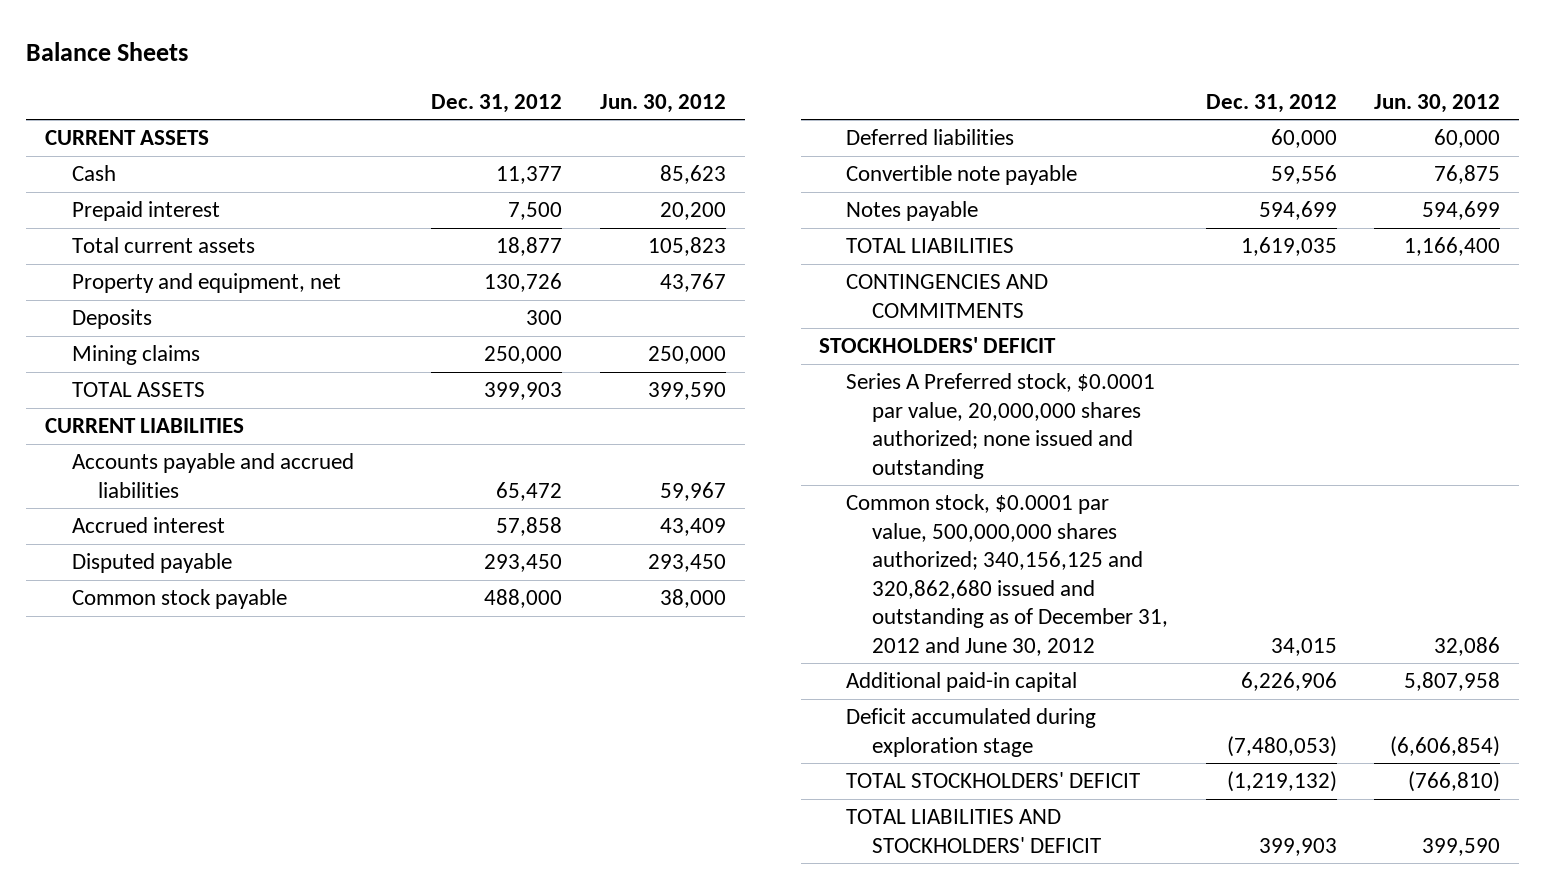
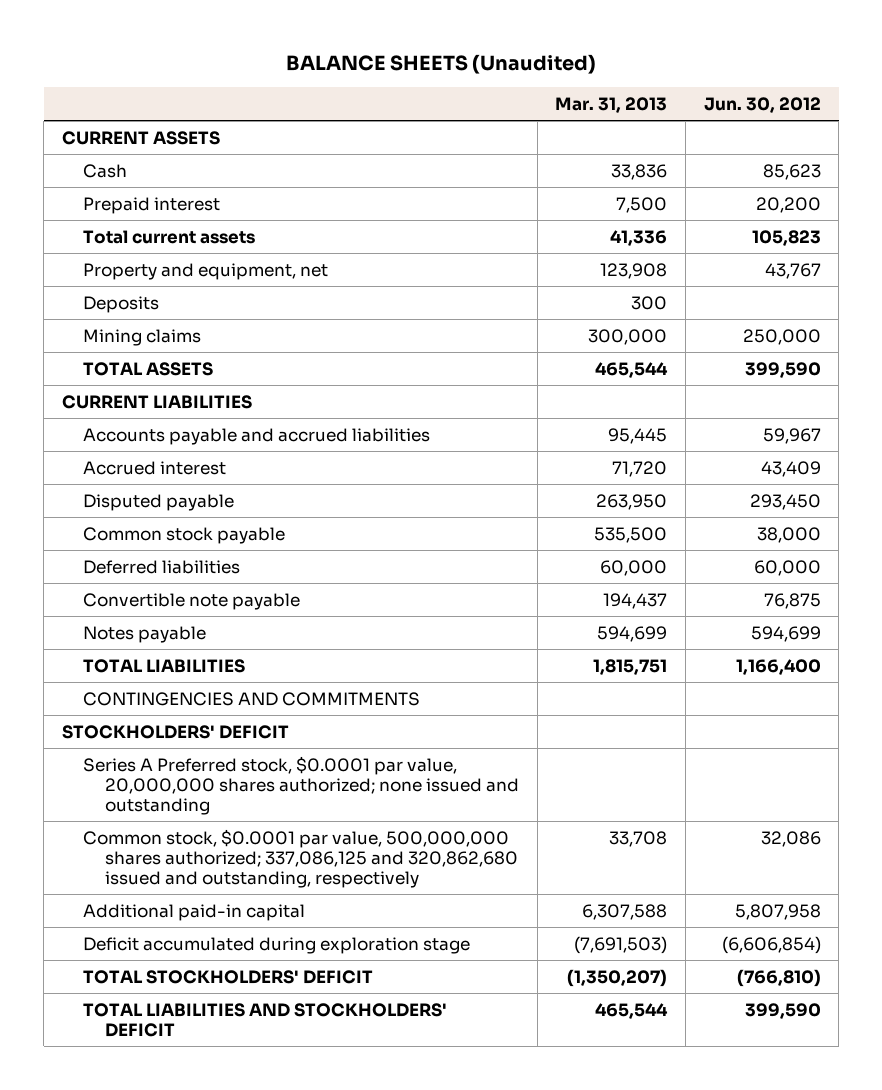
[26,42,189,62] Balance Sheets -> [286,54,597,75] BALANCE SHEETS (Unaudited)
[431,93,563,113] Dec. 31, 2012 -> none
none -> [555,96,668,113] Mar. 31, 2013
[845,494,1169,656] Common stock, $0.0001 par value, 500,000,000 shares authorized; 340,156,125 and 320,862,680 issued and outstanding as of December 31, 2012 and June 30, 2012 -> [83,828,519,889] Common stock, $0.0001 par value, 500,000,000 shares authorized; 337,086,125 and 320,862,680 issued and outstanding, respectively

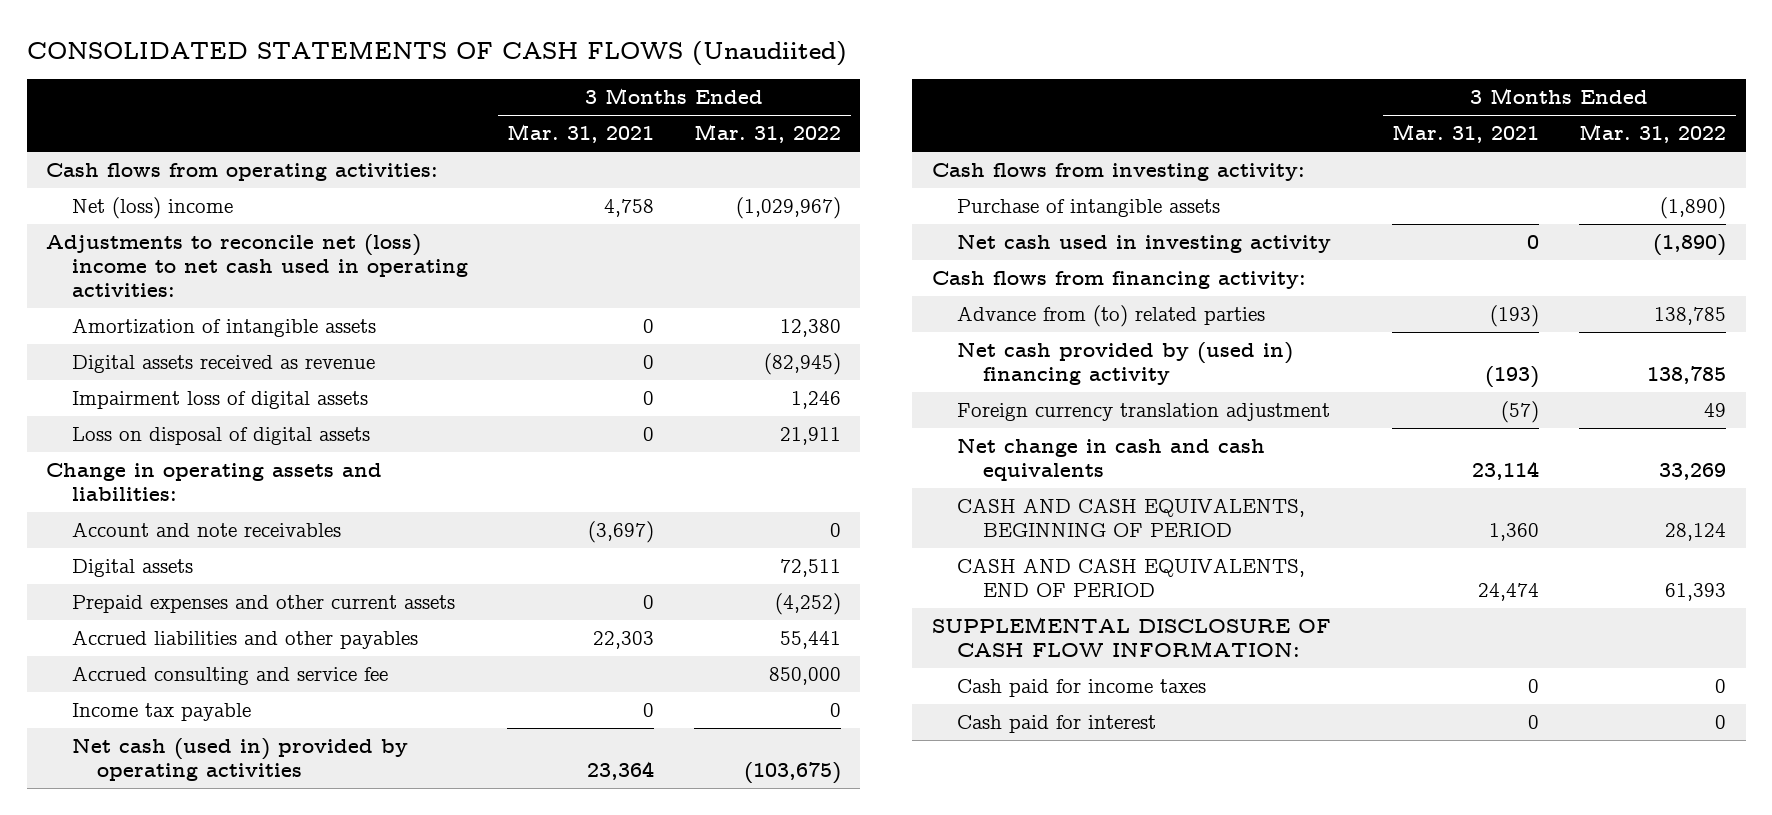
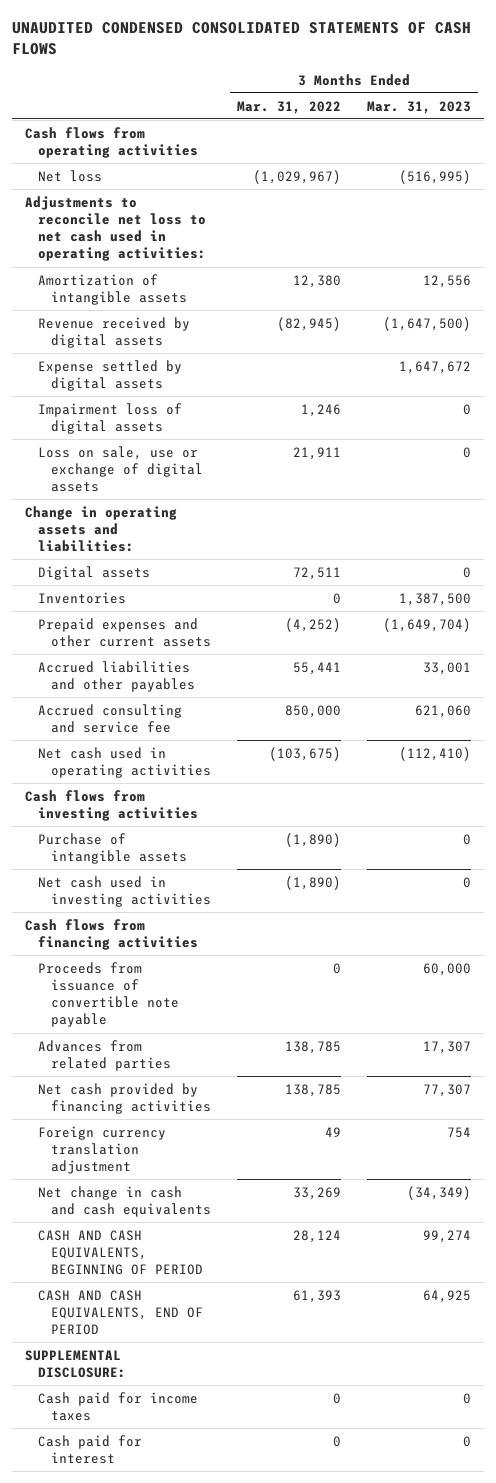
[26,40,847,66] CONSOLIDATED STATEMENTS OF CASH FLOWS (Unaudiited) -> [11,21,471,55] UNAUDITED CONDENSED CONSOLIDATED STATEMENTS OF CASH FLOWS
[507,124,655,144] Mar. 31, 2021 -> none
none -> [366,100,471,114] Mar. 31, 2023
[46,163,439,182] Cash flows from operating activities: -> [24,126,198,158] Cash flows from operating activities
[71,197,233,220] Net (loss) income -> [37,169,102,182] Net loss
[46,234,468,298] Adjustments to reconcile net (loss) income to net cash used in operating activities: -> [24,195,206,262] Adjustments to reconcile net loss to net cash used in operating activities:
[71,355,375,374] Digital assets received as revenue -> [37,316,190,348] Revenue received by digital assets
none -> [37,359,182,391] Expense settled by digital assets
[71,427,370,446] Loss on disposal of digital assets -> [37,445,203,493] Loss on sale, use or exchange of digital assets
[71,522,341,538] Account and note receivables -> none
none -> [37,591,126,604] Inventories
[71,703,251,722] Income tax payable -> none
[71,738,408,782] Net cash (used in) provided by operating activities -> [37,746,211,778] Net cash used in operating activities
[931,163,1305,182] Cash flows from investing activity: -> [24,789,198,821] Cash flows from investing activities
[957,234,1332,254] Net cash used in investing activity -> [37,875,211,907] Net cash used in investing activities
[931,271,1306,290] Cash flows from financing activity: -> [24,918,198,950] Cash flows from financing activities
none -> [37,961,179,1028] Proceeds from issuance of convertible note payable
[957,305,1266,328] Advance from (to) related parties -> [37,1039,171,1071] Advances from related parties
[957,342,1294,386] Net cash provided by (used in) financing activity -> [37,1082,211,1114] Net cash provided by financing activities
[931,617,1331,658] SUPPLEMENTAL DISCLOSURE OF CASH FLOW INFORMATION: -> [24,1349,126,1378] SUPPLEMENTAL DISCLOSURE:

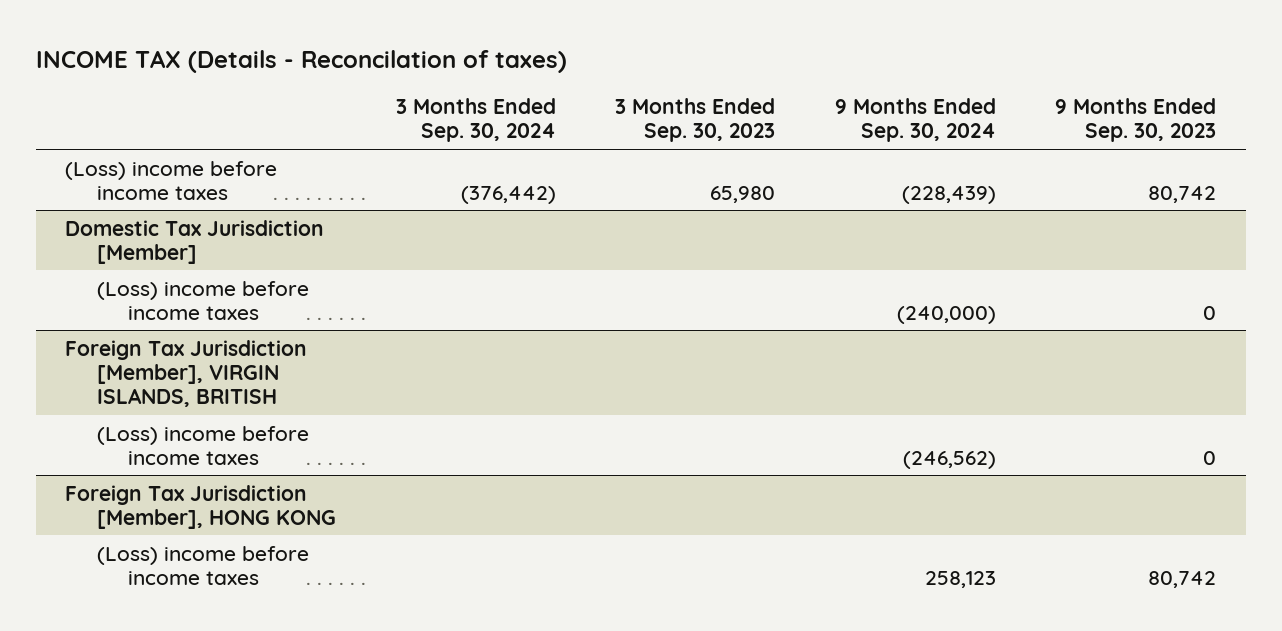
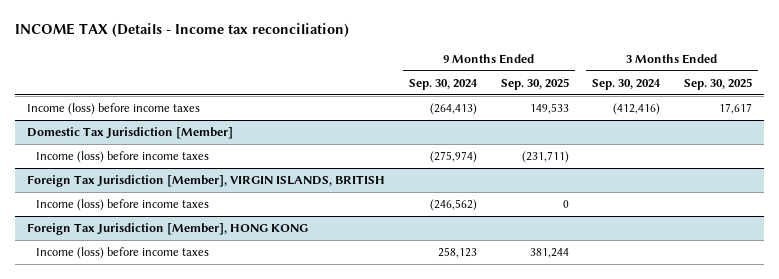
[35,49,567,73] INCOME TAX (Details - Reconcilation of taxes) -> [14,23,349,38] INCOME TAX (Details - Income tax reconciliation)
[615,98,776,143] 3 Months Ended Sep. 30, 2023 -> none
[1055,98,1217,143] 9 Months Ended Sep. 30, 2023 -> none
none -> [500,78,569,91] Sep. 30, 2025
none -> [684,78,753,91] Sep. 30, 2025
[65,160,278,200] (Loss) income before income taxes -> [26,103,200,116] Income (loss) before income taxes
[460,185,556,204] (376,442) -> [613,103,661,116] (412,416)
[901,185,996,204] (228,439) -> [429,103,477,116] (264,413)
[96,280,309,320] (Loss) income before income taxes -> [35,151,209,164] Income (loss) before income taxes
[896,305,996,324] (240,000) -> [429,151,477,164] (275,974)
[96,425,309,465] (Loss) income before income taxes -> [35,199,209,212] Income (loss) before income taxes
[96,545,309,585] (Loss) income before income taxes -> [35,247,209,260] Income (loss) before income taxes

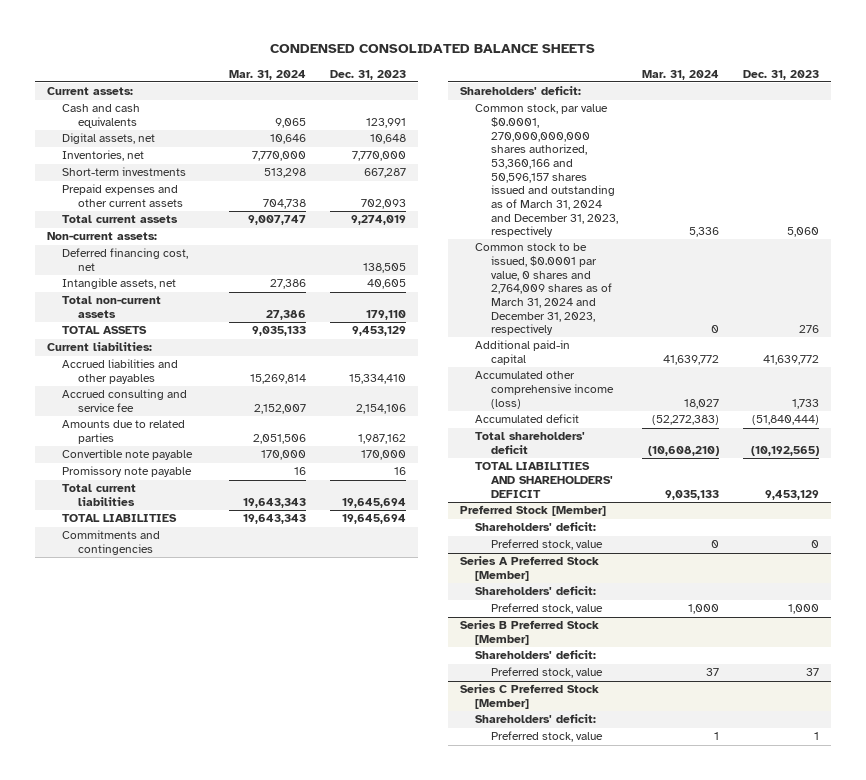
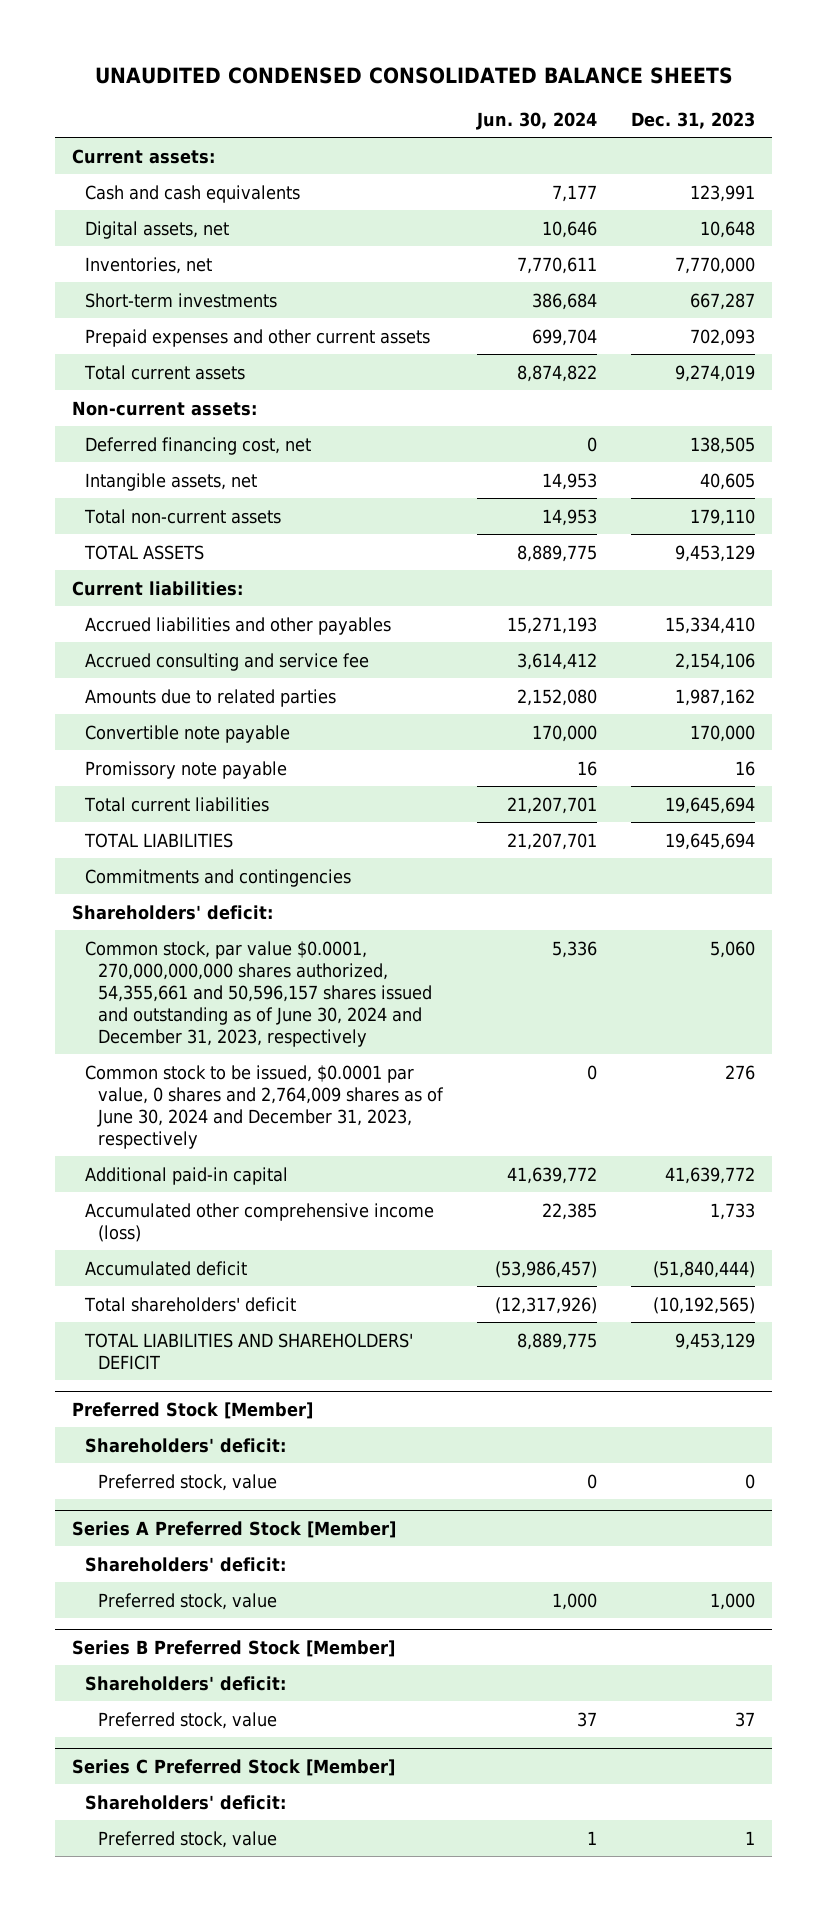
[270,44,596,54] CONDENSED CONSOLIDATED BALANCE SHEETS -> [94,67,733,85] UNAUDITED CONDENSED CONSOLIDATED BALANCE SHEETS
[228,69,306,80] Mar. 31, 2024 -> none
none -> [476,111,598,130] Jun. 30, 2024
[475,104,618,238] Common stock, par value $0.0001, 270,000,000,000 shares authorized, 53,360,166 and 50,596,157 shares issued and outstanding as of March 31, 2024 and December 31, 2023, respectively -> [85,940,433,1047] Common stock, par value $0.0001, 270,000,000,000 shares authorized, 54,355,661 and 50,596,157 shares issued and outstanding as of June 30, 2024 and December 31, 2023, respectively
[475,243,612,336] Common stock to be issued, $0.0001 par value, 0 shares and 2,764,009 shares as of March 31, 2024 and December 31, 2023, respectively -> [85,1064,445,1149] Common stock to be issued, $0.0001 par value, 0 shares and 2,764,009 shares as of June 30, 2024 and December 31, 2023, respectively

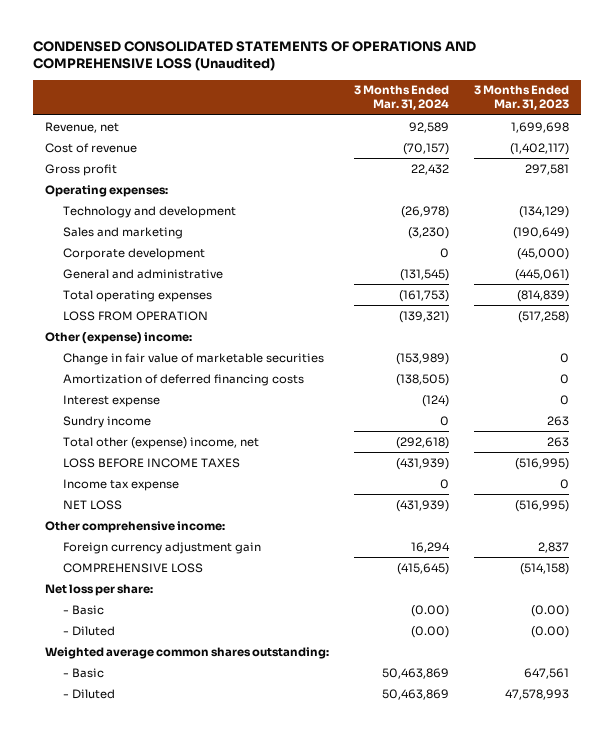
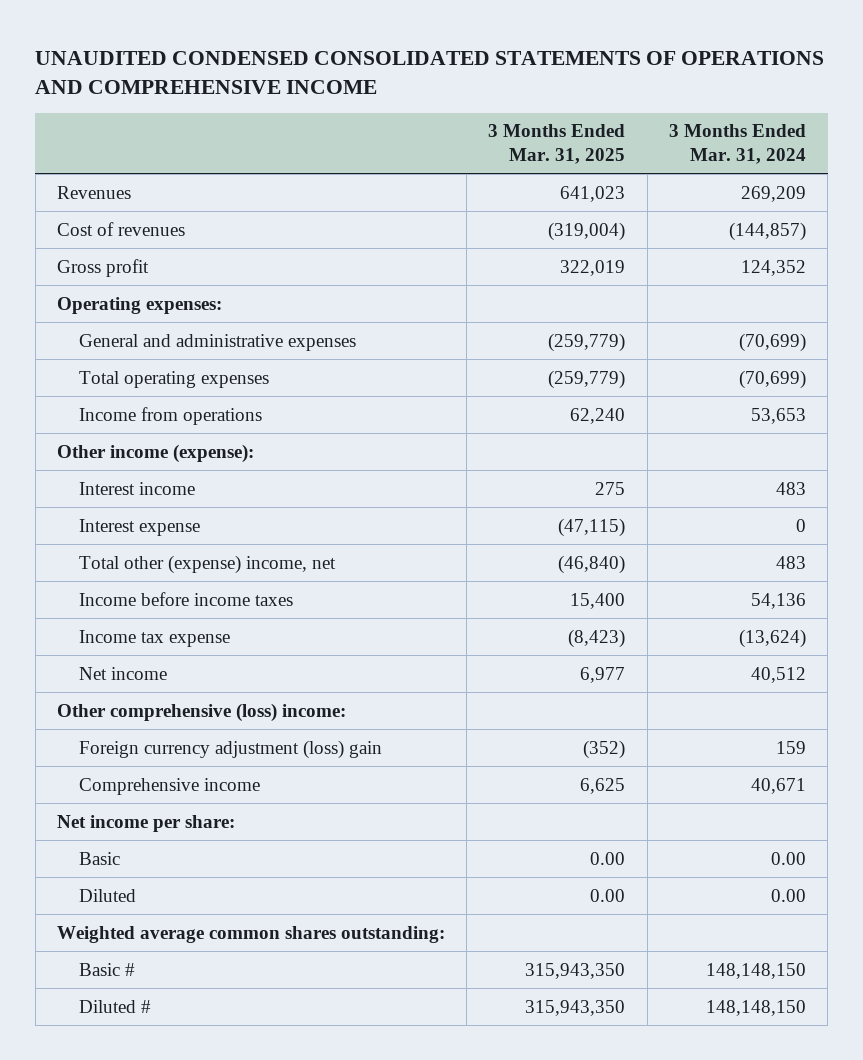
[32,40,476,72] CONDENSED CONSOLIDATED STATEMENTS OF OPERATIONS AND COMPREHENSIVE LOSS (Unaudited) -> [35,50,825,94] UNAUDITED CONDENSED CONSOLIDATED STATEMENTS OF OPERATIONS AND COMPREHENSIVE INCOME
[473,85,569,111] 3 Months Ended Mar. 31, 2023 -> none
none -> [488,124,626,164] 3 Months Ended Mar. 31, 2025
[45,121,120,133] Revenue, net -> none
none -> [57,185,132,199] Revenues
[45,142,138,153] Cost of revenue -> [57,221,186,236] Cost of revenues
[403,142,450,155] (70,157) -> [728,221,806,241] (144,857)
[411,163,450,175] 22,432 -> [740,259,806,276] 124,352
[63,205,237,218] Technology and development -> none
[63,226,184,239] Sales and marketing -> none
[63,247,206,260] Corporate development -> none
[63,352,325,365] Change in fair value of marketable securities -> none
[63,373,305,386] Amortization of deferred financing costs -> none
[63,415,152,428] Sundry income -> none
[63,268,224,279] General and administrative -> [79,333,357,351] General and administrative expenses
[400,268,450,281] (131,545) -> [738,332,806,352] (70,699)
[399,289,450,302] (161,753) -> [738,369,806,389] (70,699)
[63,310,209,321] LOSS FROM OPERATION -> [79,406,263,425] Income from operations
[399,310,450,323] (139,321) -> [750,407,806,424] 53,653
[45,331,193,344] Other (expense) income: -> [57,443,255,463] Other income (expense):
none -> [79,481,196,495] Interest income
[422,394,450,407] (124) -> [795,518,806,532] 0
[396,436,450,449] (292,618) -> [775,555,806,569] 483
[63,457,241,468] LOSS BEFORE INCOME TAXES -> [79,591,294,606] Income before income taxes
[396,457,450,470] (431,939) -> [750,592,806,609] 54,136
[440,478,450,489] 0 -> [738,628,806,648] (13,624)
[63,499,123,510] NET LOSS -> [79,666,168,680] Net income
[396,499,450,512] (431,939) -> [750,666,806,683] 40,512
[45,520,226,533] Other comprehensive income: -> [57,702,347,722] Other comprehensive (loss) income:
[63,541,262,554] Foreign currency adjustment gain -> [79,739,383,759] Foreign currency adjustment (loss) gain
[411,541,451,553] 16,294 -> [775,740,806,754] 159
[63,562,204,573] COMPREHENSIVE LOSS -> [79,777,261,795] Comprehensive income
[397,562,450,575] (415,645) -> [750,777,806,794] 40,671
[45,583,154,596] Net loss per share: -> [57,814,236,832] Net income per share:
[63,604,105,615] - Basic -> [79,851,121,865] Basic
[411,604,450,617] (0.00) -> [770,851,806,865] 0.00
[63,625,116,636] - Diluted -> [79,888,137,902] Diluted
[411,625,450,638] (0.00) -> [770,888,806,902] 0.00
[63,667,105,678] - Basic -> [79,962,136,976] Basic #
[382,667,450,679] 50,463,869 -> [705,962,806,979] 148,148,150
[63,688,116,699] - Diluted -> [79,999,152,1013] Diluted #
[382,688,450,700] 50,463,869 -> [705,999,806,1016] 148,148,150

